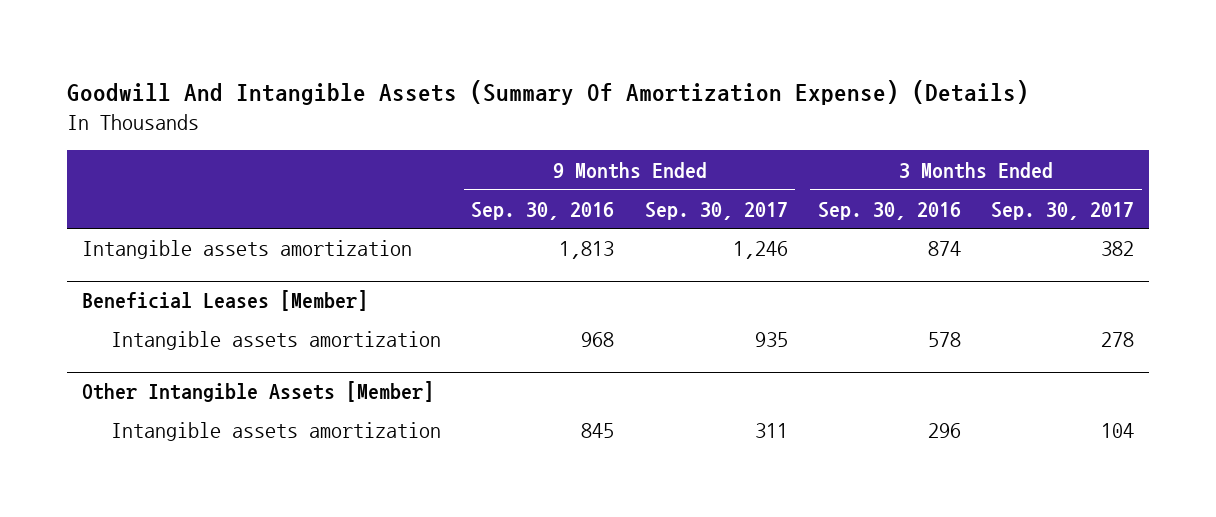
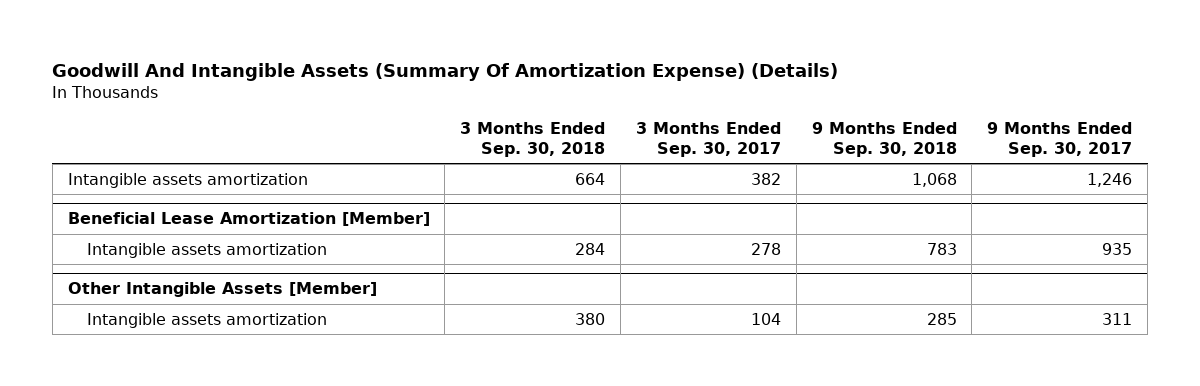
[471,201,615,220] Sep. 30, 2016 -> none
[817,201,961,220] Sep. 30, 2016 -> none
none -> [460,122,606,157] 3 Months Ended Sep. 30, 2018
none -> [811,122,957,157] 9 Months Ended Sep. 30, 2018
[81,290,368,312] Beneficial Leases [Member] -> [67,212,430,227] Beneficial Lease Amortization [Member]

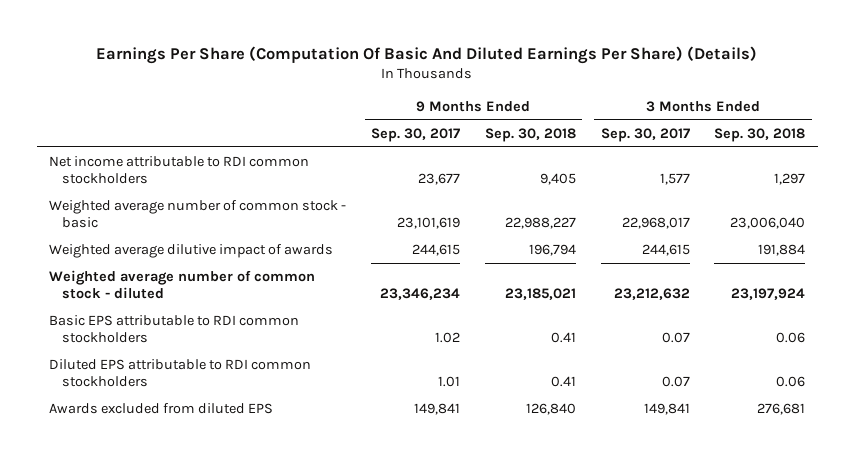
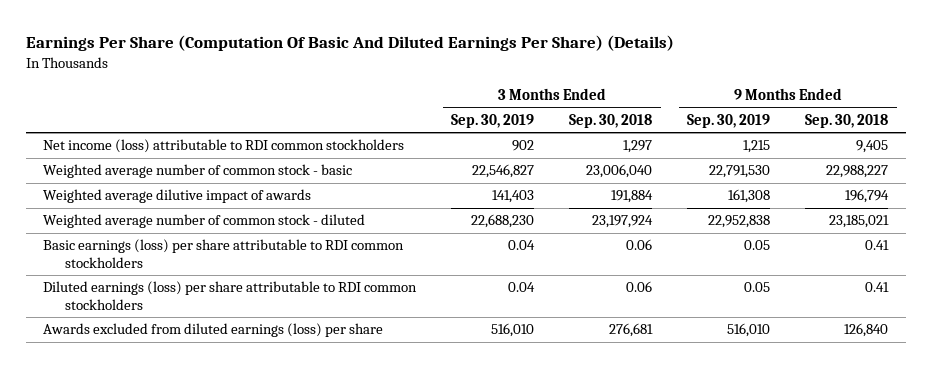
[371,127,461,142] Sep. 30, 2017 -> none
[600,127,690,142] Sep. 30, 2017 -> none
none -> [451,113,535,128] Sep. 30, 2019
none -> [687,113,771,128] Sep. 30, 2019
[49,155,310,184] Net income attributable to RDI common stockholders -> [43,139,405,154] Net income (loss) attributable to RDI common stockholders
[49,314,300,343] Basic EPS attributable to RDI common stockholders -> [43,239,405,268] Basic earnings (loss) per share attributable to RDI common stockholders
[49,358,312,387] Diluted EPS attributable to RDI common stockholders -> [43,281,418,310] Diluted earnings (loss) per share attributable to RDI common stockholders
[49,402,274,414] Awards excluded from diluted EPS -> [43,323,384,338] Awards excluded from diluted earnings (loss) per share

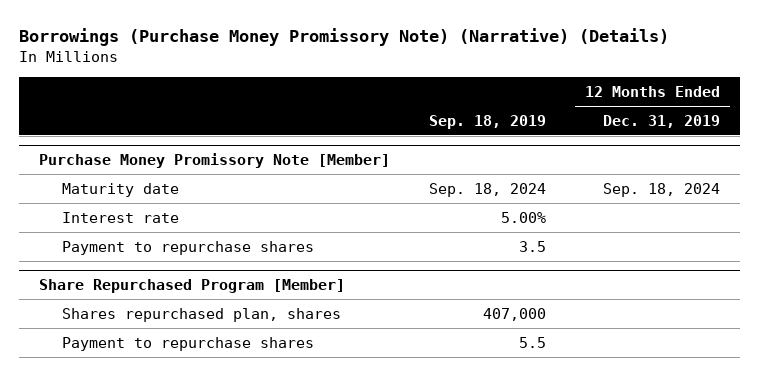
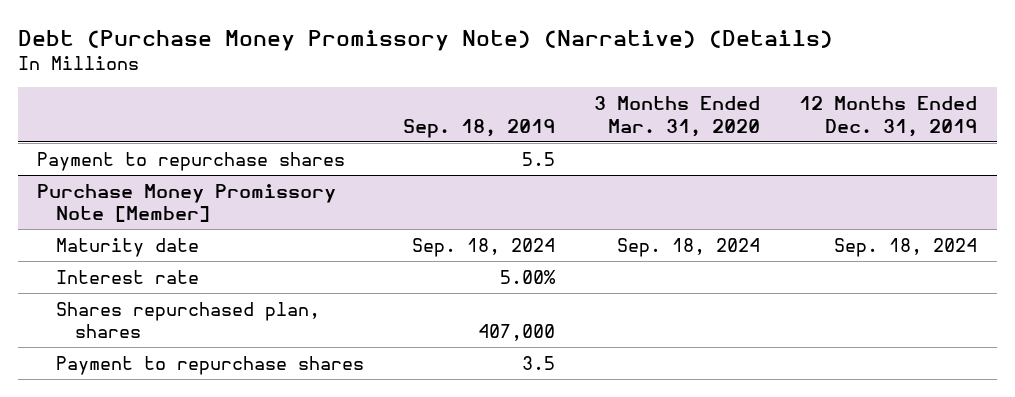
[18,28,669,47] Borrowings (Purchase Money Promissory Note) (Narrative) (Details) -> [17,29,833,51] Debt (Purchase Money Promissory Note) (Narrative) (Details)
none -> [594,96,761,137] 3 Months Ended Mar. 31, 2020
none -> [37,151,346,171] Payment to repurchase shares
[38,279,345,294] Share Repurchased Program [Member] -> none
[62,336,315,351] Payment to repurchase shares -> none
[62,240,315,255] Payment to repurchase shares -> [55,355,364,375] Payment to repurchase shares

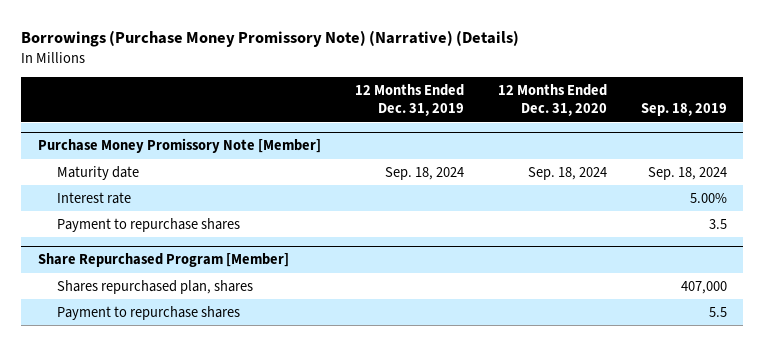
[17,29,833,51] Debt (Purchase Money Promissory Note) (Narrative) (Details) -> [21,30,520,48] Borrowings (Purchase Money Promissory Note) (Narrative) (Details)
[594,96,761,137] 3 Months Ended Mar. 31, 2020 -> none
none -> [497,84,607,117] 12 Months Ended Dec. 31, 2020
[37,151,346,171] Payment to repurchase shares -> none
[55,301,320,339] Shares repurchased plan, shares -> none
none -> [38,253,290,268] Share Repurchased Program [Member]
none -> [56,279,253,294] Shares repurchased plan, shares
none -> [56,305,240,320] Payment to repurchase shares

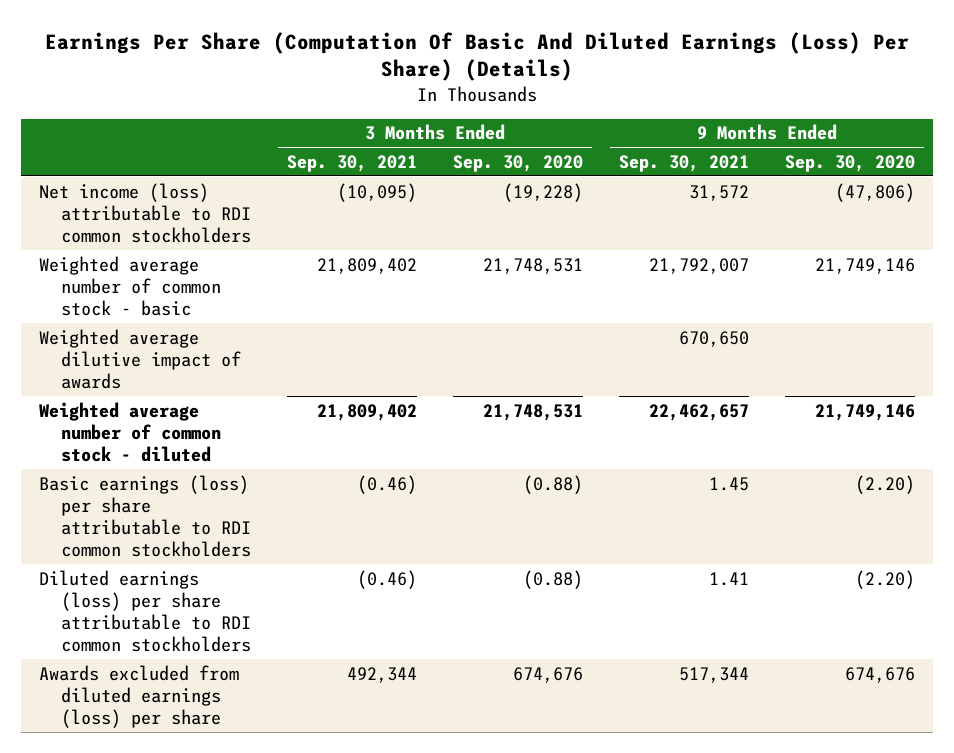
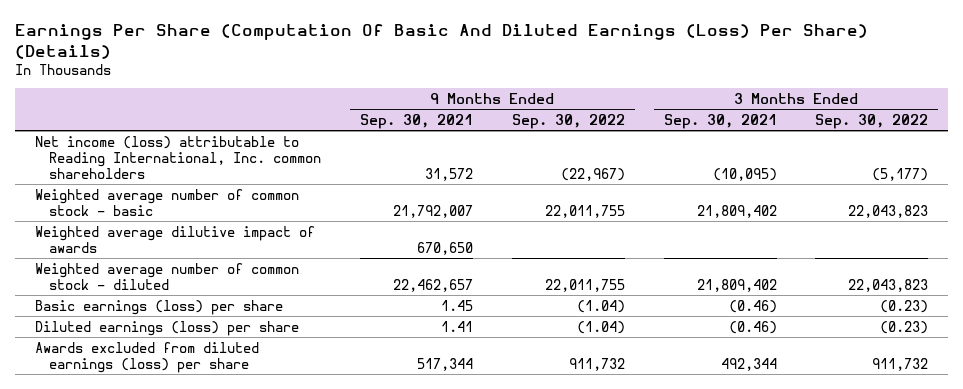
[453,154,584,172] Sep. 30, 2020 -> none
[785,154,916,172] Sep. 30, 2020 -> none
none -> [511,114,625,130] Sep. 30, 2022
none -> [815,114,929,130] Sep. 30, 2022
[38,182,252,243] Net income (loss) attributable to RDI common stockholders -> [34,135,322,180] Net income (loss) attributable to Reading International, Inc. common shareholders
[38,474,252,557] Basic earnings (loss) per share attributable to RDI common stockholders -> [34,299,283,315] Basic earnings (loss) per share
[38,569,252,652] Diluted earnings (loss) per share attributable to RDI common stockholders -> [34,320,299,336] Diluted earnings (loss) per share

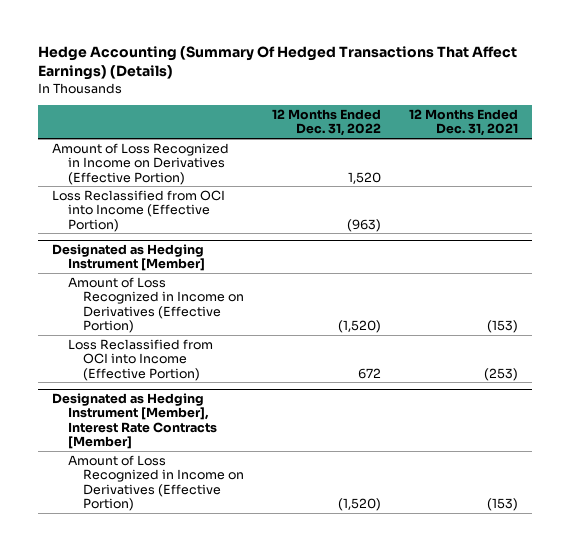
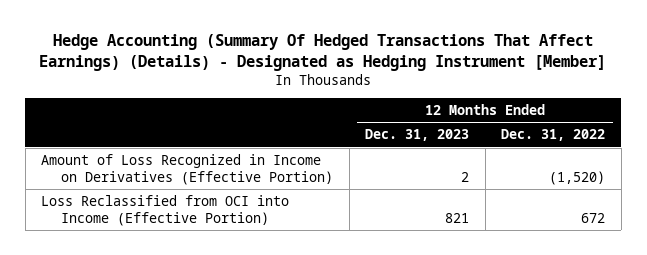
[38,46,518,81] Hedge Accounting (Summary Of Hedged Transactions That Affect Earnings) (Details) -> [39,34,607,71] Hedge Accounting (Summary Of Hedged Transactions That Affect Earnings) (Details) - Designated as Hedging Instrument [Member]
[409,108,519,137] 12 Months Ended Dec. 31, 2021 -> none
none -> [365,129,470,142] Dec. 31, 2023
[52,142,230,185] Amount of Loss Recognized in Income on Derivatives (Effective Portion) -> none
[52,189,226,232] Loss Reclassified from OCI into Income (Effective Portion) -> none
[52,243,205,272] Designated as Hedging Instrument [Member] -> none
[52,392,217,450] Designated as Hedging Instrument [Member], Interest Rate Contracts [Member] -> none
[67,454,244,512] Amount of Loss Recognized in Income on Derivatives (Effective Portion) -> none

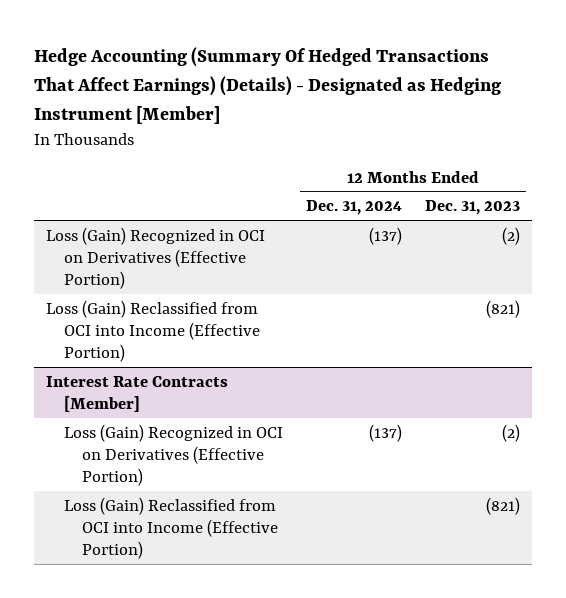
[501,129,606,142] Dec. 31, 2022 -> none
none -> [305,200,402,216] Dec. 31, 2024
[41,153,334,185] Amount of Loss Recognized in Income on Derivatives (Effective Portion) -> [45,226,265,290] Loss (Gain) Recognized in OCI on Derivatives (Effective Portion)
[461,171,470,182] 2 -> [502,226,521,245] (2)
[41,194,290,226] Loss Reclassified from OCI into Income (Effective Portion) -> [45,299,260,363] Loss (Gain) Reclassified from OCI into Income (Effective Portion)
[445,212,470,223] 821 -> [486,299,521,318] (821)
none -> [45,375,228,412] Interest Rate Contracts [Member]
none -> [63,423,283,487] Loss (Gain) Recognized in OCI on Derivatives (Effective Portion)
none -> [63,496,278,560] Loss (Gain) Reclassified from OCI into Income (Effective Portion)

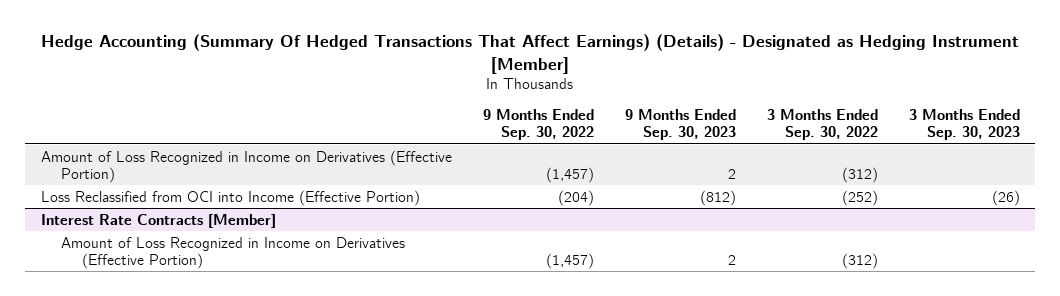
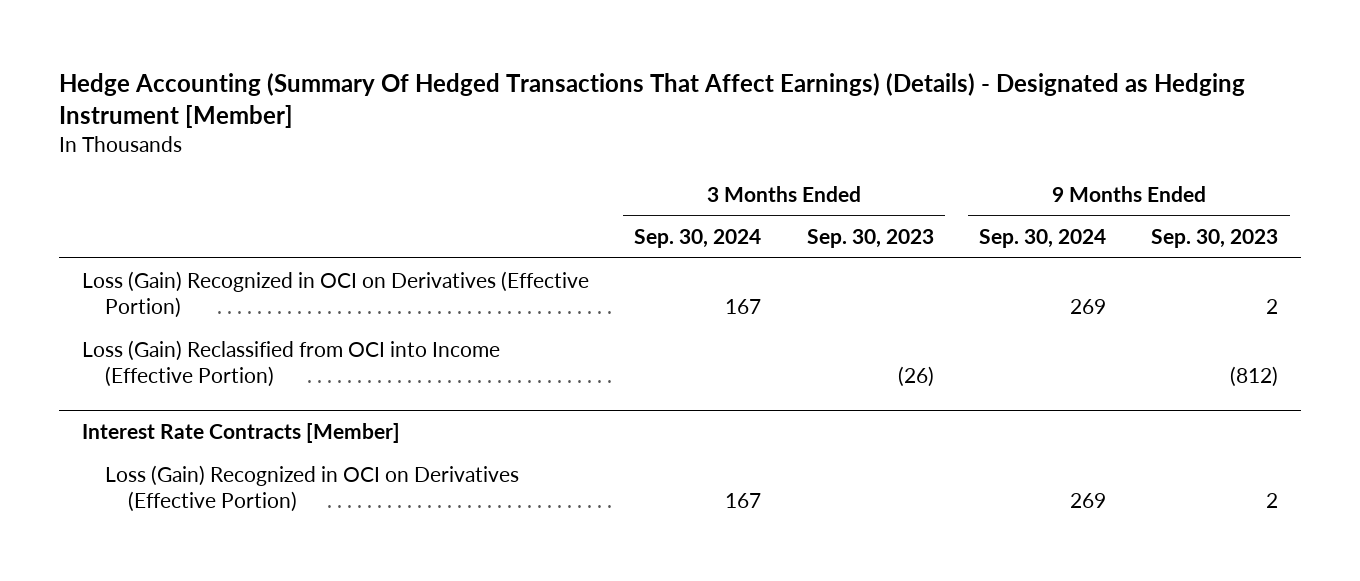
[482,108,594,140] 9 Months Ended Sep. 30, 2022 -> none
[766,108,878,140] 3 Months Ended Sep. 30, 2022 -> none
none -> [634,229,762,249] Sep. 30, 2024
none -> [979,229,1107,249] Sep. 30, 2024
[40,149,452,183] Amount of Loss Recognized in Income on Derivatives (Effective Portion) -> [81,270,589,319] Loss (Gain) Recognized in OCI on Derivatives (Effective Portion)
[40,189,420,206] Loss Reclassified from OCI into Income (Effective Portion) -> [81,339,500,388] Loss (Gain) Reclassified from OCI into Income (Effective Portion)
[61,236,406,269] Amount of Loss Recognized in Income on Derivatives (Effective Portion) -> [105,464,520,513] Loss (Gain) Recognized in OCI on Derivatives (Effective Portion)

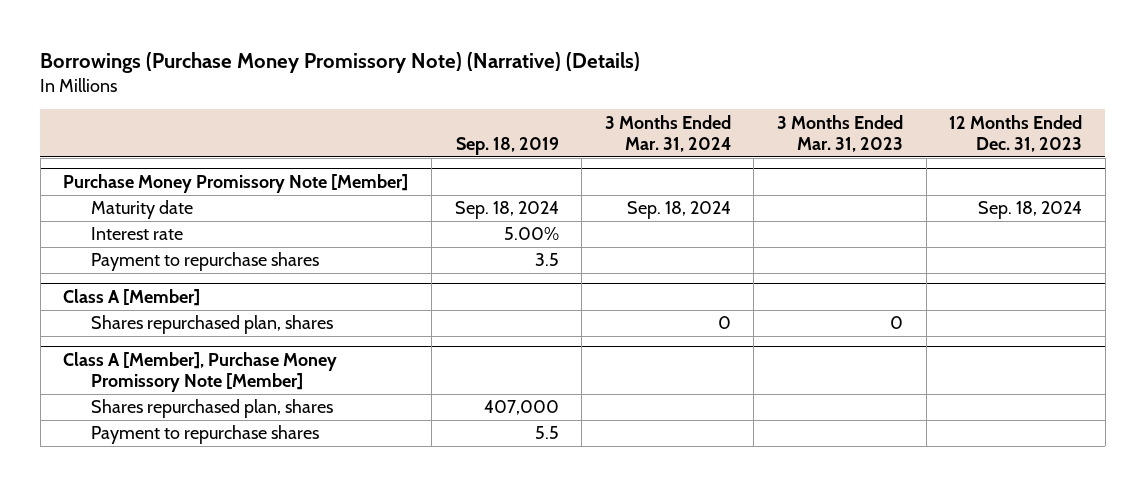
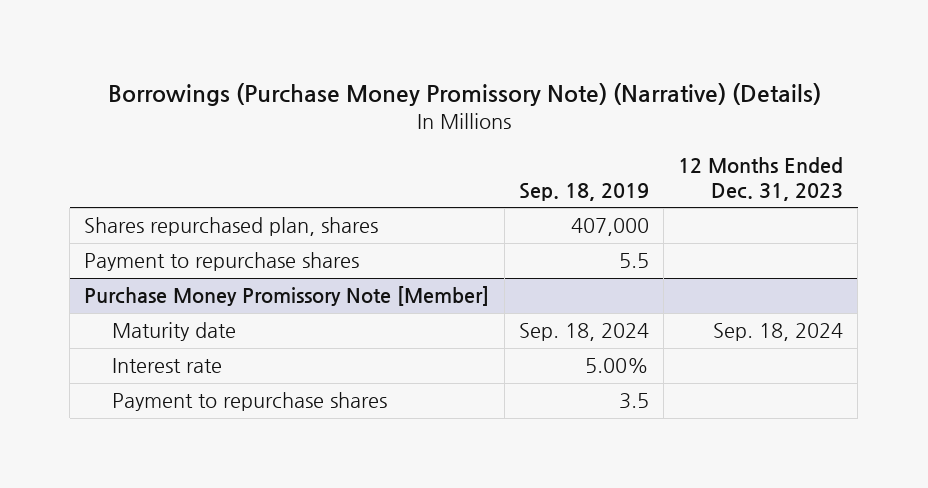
[604,114,731,152] 3 Months Ended Mar. 31, 2024 -> none
[776,114,903,152] 3 Months Ended Mar. 31, 2023 -> none
none -> [84,217,379,237] Shares repurchased plan, shares
none -> [84,252,360,272] Payment to repurchase shares
[63,288,201,306] Class A [Member] -> none
[90,315,333,335] Shares repurchased plan, shares -> none
[63,351,338,393] Class A [Member], Purchase Money Promissory Note [Member] -> none
[90,399,333,419] Shares repurchased plan, shares -> none
[90,425,319,445] Payment to repurchase shares -> none

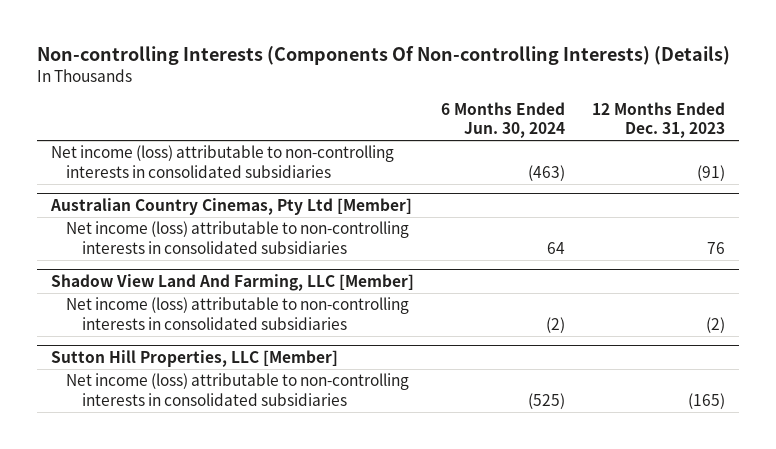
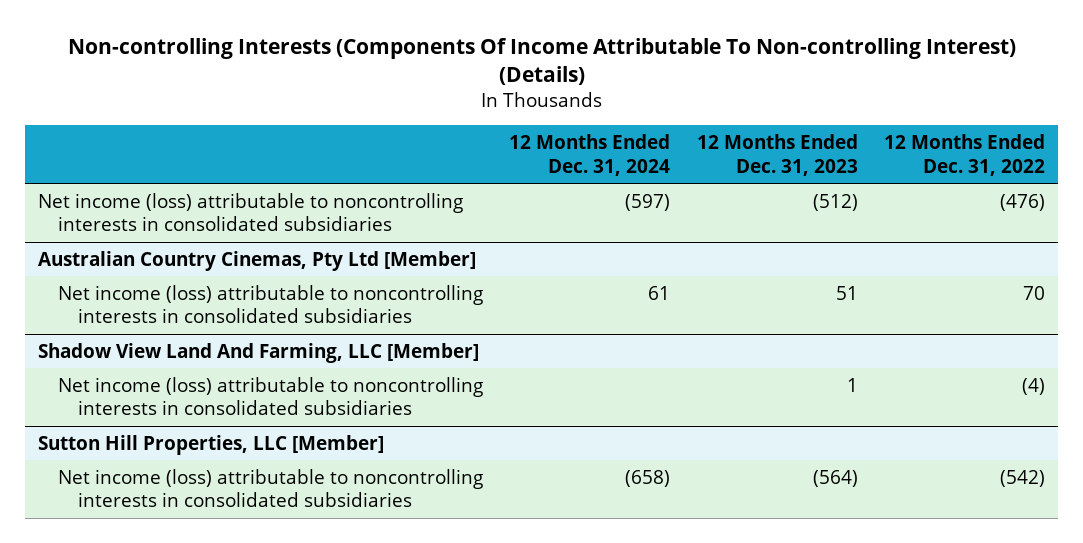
[36,45,730,65] Non-controlling Interests (Components Of Non-controlling Interests) (Details) -> [67,37,1016,86] Non-controlling Interests (Components Of Income Attributable To Non-controlling Interest) (Details)
[441,101,566,139] 6 Months Ended Jun. 30, 2024 -> none
none -> [509,133,671,176] 12 Months Ended Dec. 31, 2024
none -> [884,133,1046,176] 12 Months Ended Dec. 31, 2022
[50,145,394,178] Net income (loss) attributable to non-controlling interests in consolidated subsidiaries -> [38,192,464,232] Net income (loss) attributable to noncontrolling interests in consolidated subsidiaries
[697,164,726,181] (91) -> [812,193,858,211] (512)
[66,221,410,254] Net income (loss) attributable to non-controlling interests in consolidated subsidiaries -> [58,284,484,324] Net income (loss) attributable to noncontrolling interests in consolidated subsidiaries
[707,241,726,254] 76 -> [835,285,858,300] 51
[66,297,410,330] Net income (loss) attributable to non-controlling interests in consolidated subsidiaries -> [58,376,484,416] Net income (loss) attributable to noncontrolling interests in consolidated subsidiaries
[706,316,726,333] (2) -> [846,377,858,392] 1
[66,373,410,406] Net income (loss) attributable to non-controlling interests in consolidated subsidiaries -> [58,468,484,508] Net income (loss) attributable to noncontrolling interests in consolidated subsidiaries
[688,392,726,409] (165) -> [812,469,858,487] (564)

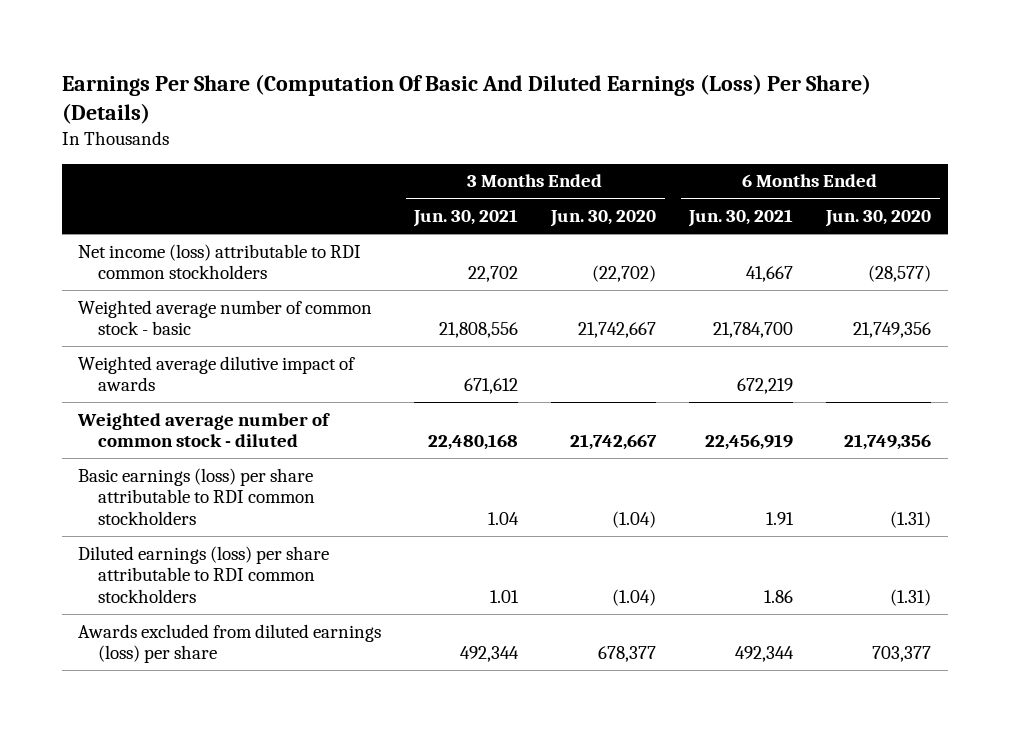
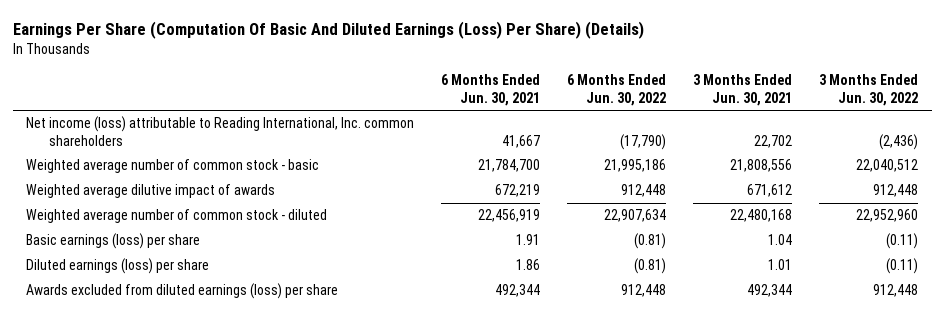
[550,210,657,228] Jun. 30, 2020 -> none
[825,210,932,228] Jun. 30, 2020 -> none
none -> [567,74,667,106] 6 Months Ended Jun. 30, 2022
none -> [819,74,919,106] 3 Months Ended Jun. 30, 2022
[78,243,362,280] Net income (loss) attributable to RDI common stockholders -> [26,116,415,146] Net income (loss) attributable to Reading International, Inc. common shareholders
[78,467,316,525] Basic earnings (loss) per share attributable to RDI common stockholders -> [26,233,201,250] Basic earnings (loss) per share
[78,545,330,603] Diluted earnings (loss) per share attributable to RDI common stockholders -> [26,258,210,275] Diluted earnings (loss) per share

